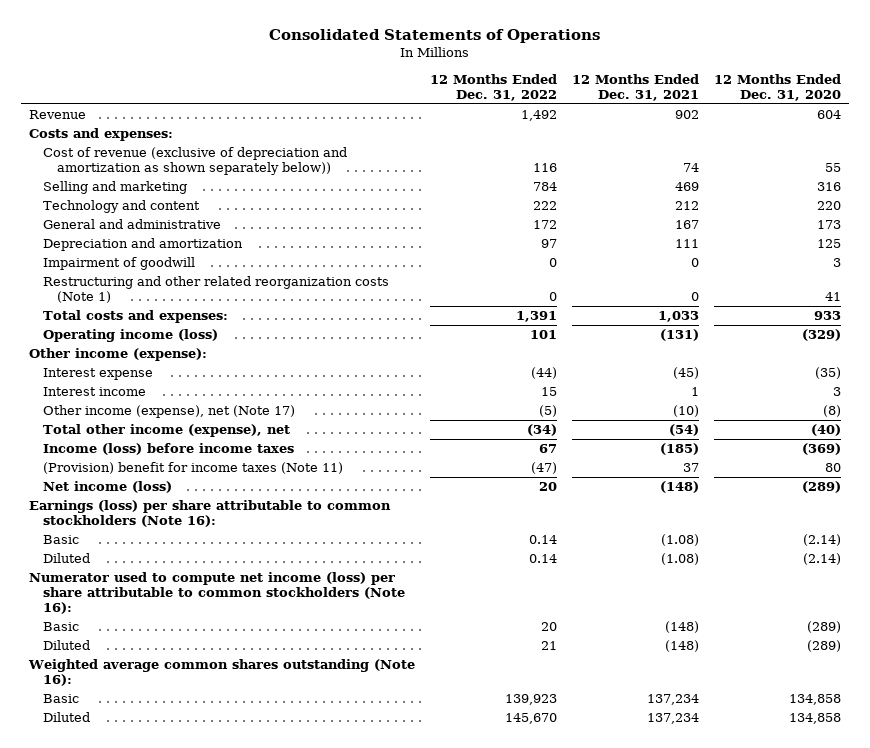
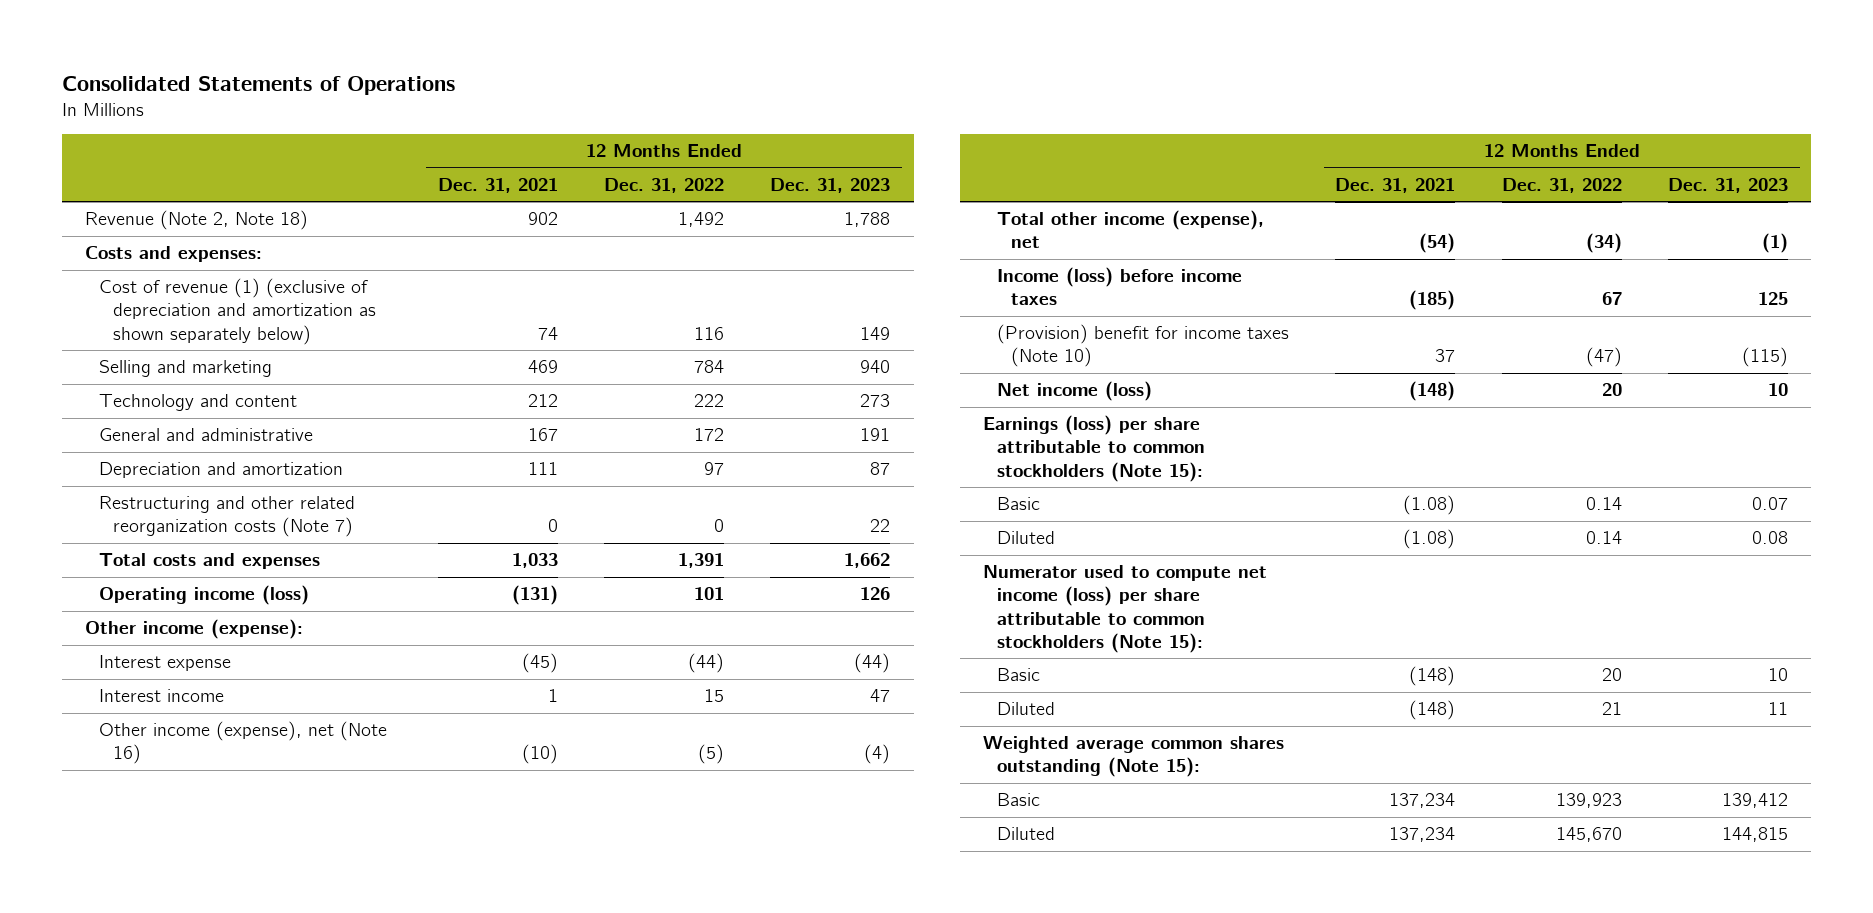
[714,73,842,101] 12 Months Ended Dec. 31, 2020 -> none
none -> [770,177,891,193] Dec. 31, 2023
[28,110,86,120] Revenue -> [85,210,309,231] Revenue (Note 2, Note 18)
[42,147,347,176] Cost of revenue (exclusive of depreciation and amortization as shown separately below)) -> [99,278,377,345] Cost of revenue (1) (exclusive of depreciation and amortization as shown separately below)
[42,257,195,271] Impairment of goodwill -> none
[42,276,389,304] Restructuring and other related reorganization costs (Note 1) -> [99,496,356,538] Restructuring and other related reorganization costs (Note 7)
[42,310,228,324] Total costs and expenses: -> [99,553,321,570] Total costs and expenses
[42,405,295,419] Other income (expense), net (Note 17) -> [99,721,388,765] Other income (expense), net (Note 16)
[42,462,343,475] (Provision) benefit for income taxes (Note 11) -> [997,324,1290,368] (Provision) benefit for income taxes (Note 10)
[28,500,391,528] Earnings (loss) per share attributable to common stockholders (Note 16): -> [983,415,1206,482] Earnings (loss) per share attributable to common stockholders (Note 15):
[28,572,405,615] Numerator used to compute net income (loss) per share attributable to common stockholders (Note 16): -> [983,565,1268,653] Numerator used to compute net income (loss) per share attributable to common stockholders (Note 15):
[27,659,415,687] Weighted average common shares outstanding (Note 16): -> [983,736,1285,778] Weighted average common shares outstanding (Note 15):

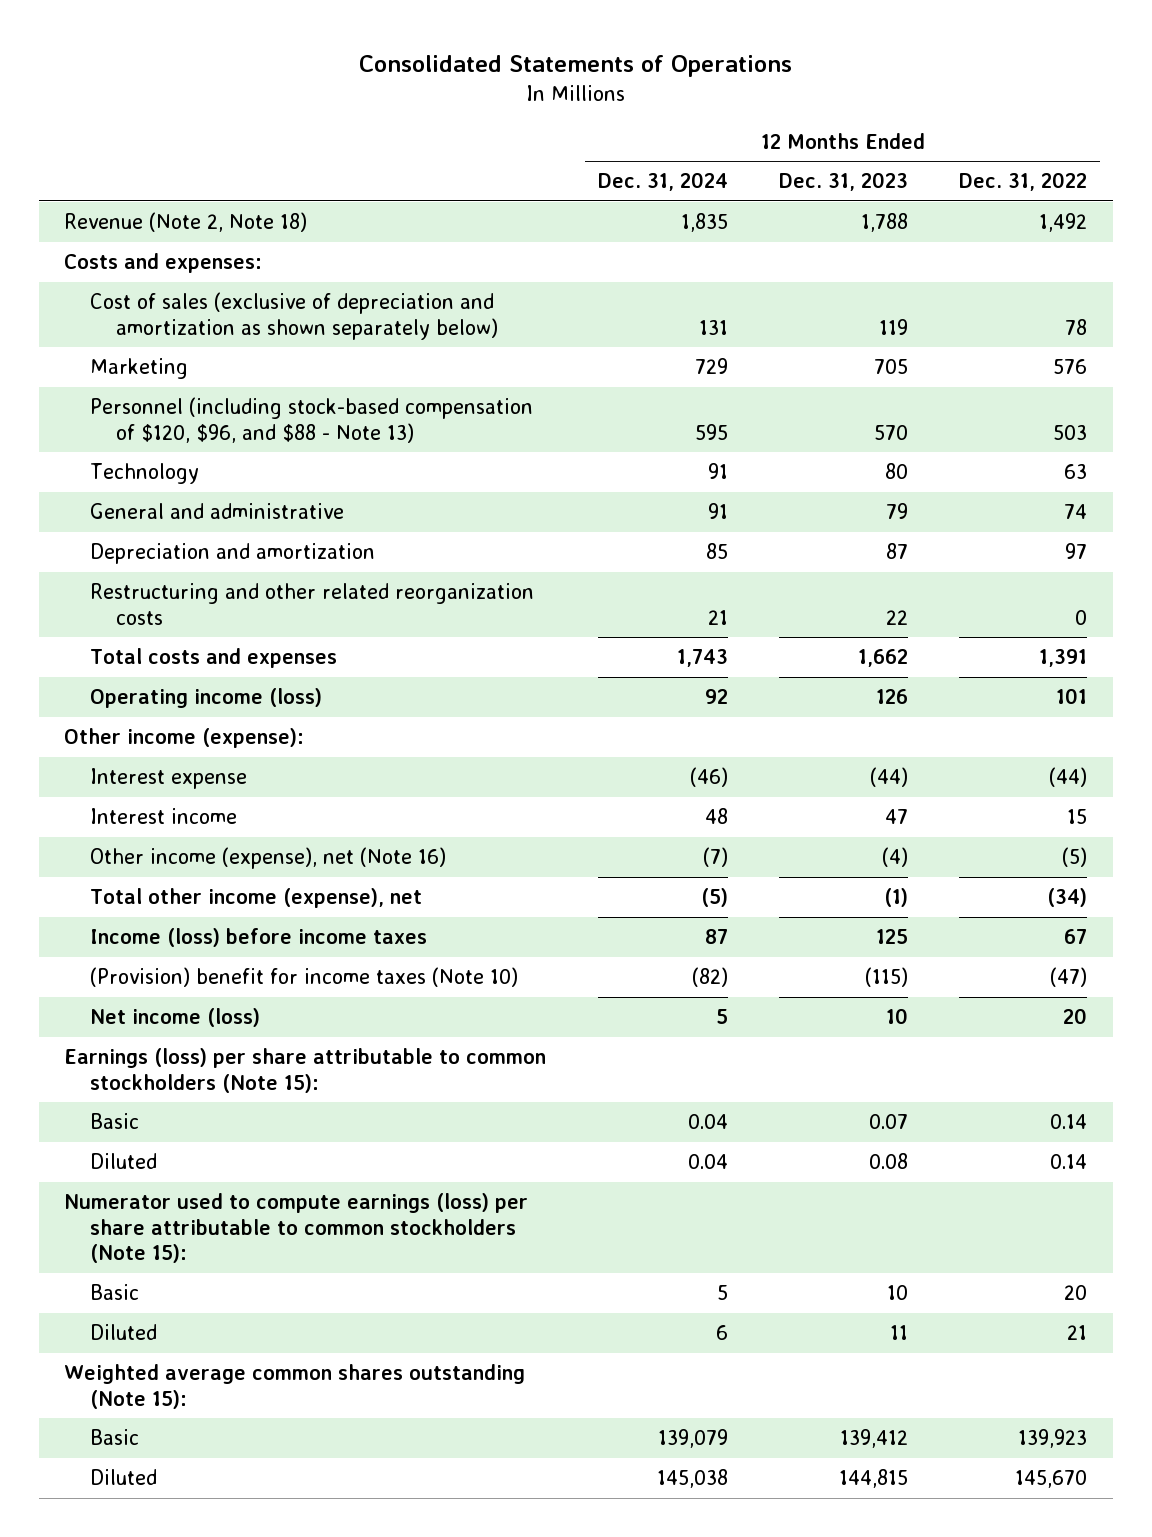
[437,177,558,193] Dec. 31, 2021 -> none
none -> [597,172,728,192] Dec. 31, 2024
[99,360,273,378] Selling and marketing -> none
[99,278,377,345] Cost of revenue (1) (exclusive of depreciation and amortization as shown separately below) -> [90,292,499,340] Cost of sales (exclusive of depreciation and amortization as shown separately below)
[693,326,724,340] 116 -> [1065,318,1088,335] 78
[860,326,891,340] 149 -> [879,318,909,335] 119
none -> [90,358,189,380] Marketing
none -> [90,397,534,443] Personnel (including stock-based compensation of $120, $96, and $88 - Note 13)
[99,394,298,412] Technology and content -> [90,463,200,485] Technology
[693,394,724,408] 222 -> [1064,464,1088,480] 63
[860,394,891,408] 273 -> [885,463,909,480] 80
[693,428,724,442] 172 -> [1064,504,1088,520] 74
[860,428,891,442] 191 -> [886,503,909,520] 79
[99,496,356,538] Restructuring and other related reorganization costs (Note 7) -> [90,583,535,625] Restructuring and other related reorganization costs
[983,565,1268,653] Numerator used to compute net income (loss) per share attributable to common stockholders (Note 15): -> [64,1193,529,1263] Numerator used to compute earnings (loss) per share attributable to common stockholders (Note 15):

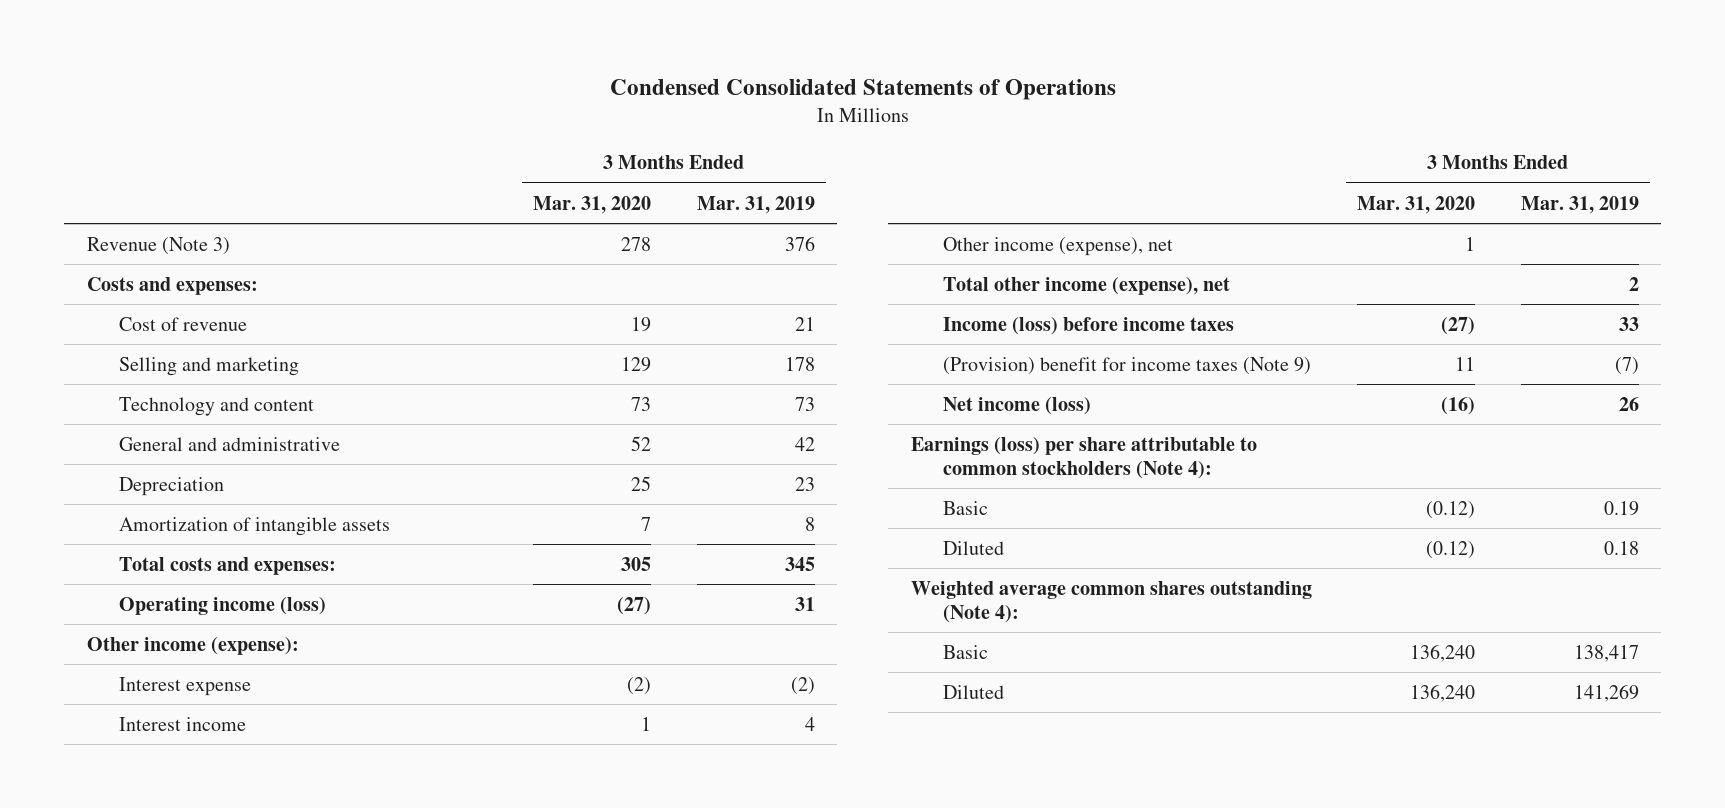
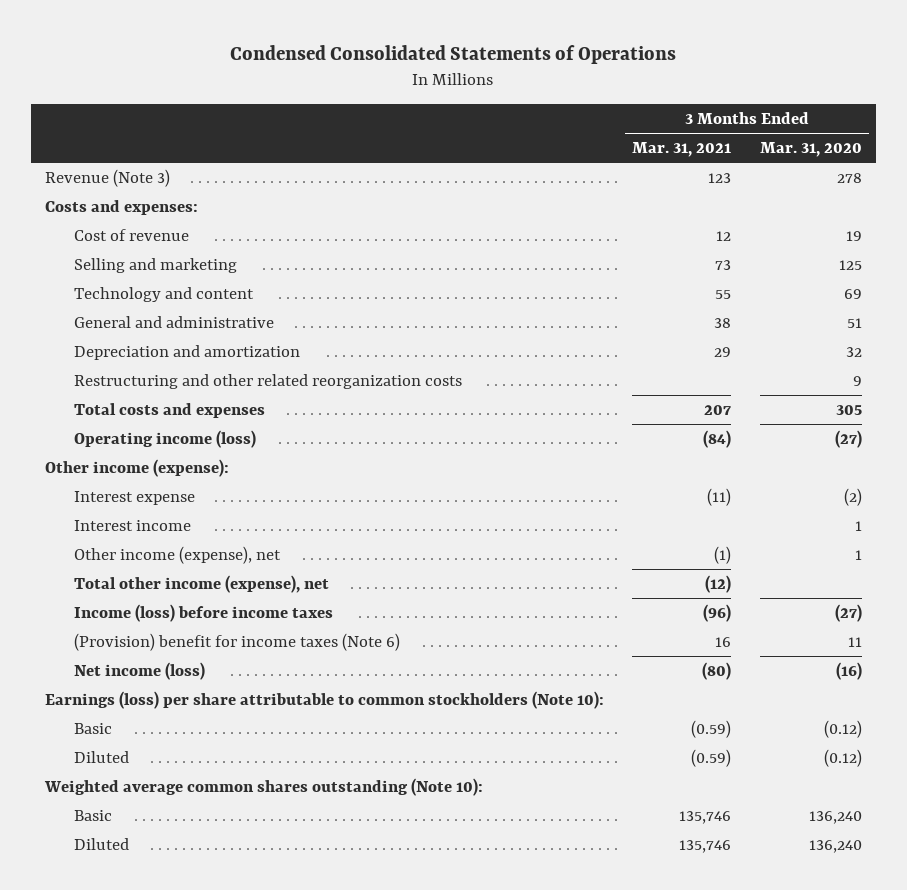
[696,195,815,214] Mar. 31, 2019 -> none
none -> [632,142,732,158] Mar. 31, 2021
[118,476,224,496] Depreciation -> none
[118,516,390,536] Amortization of intangible assets -> none
[621,356,652,372] 129 -> [838,259,862,270] 125
[631,396,652,411] 73 -> [843,288,862,299] 69
[631,435,652,451] 52 -> [846,317,862,328] 51
none -> [74,344,301,360] Depreciation and amortization
none -> [74,373,463,389] Restructuring and other related reorganization costs
[118,556,336,575] Total costs and expenses: -> [74,402,266,418] Total costs and expenses
[942,356,1311,375] (Provision) benefit for income taxes (Note 9) -> [74,632,401,651] (Provision) benefit for income taxes (Note 6)
[910,436,1257,479] Earnings (loss) per share attributable to common stockholders (Note 4): -> [44,690,604,709] Earnings (loss) per share attributable to common stockholders (Note 10):
[910,580,1312,623] Weighted average common shares outstanding (Note 4): -> [43,777,483,796] Weighted average common shares outstanding (Note 10):

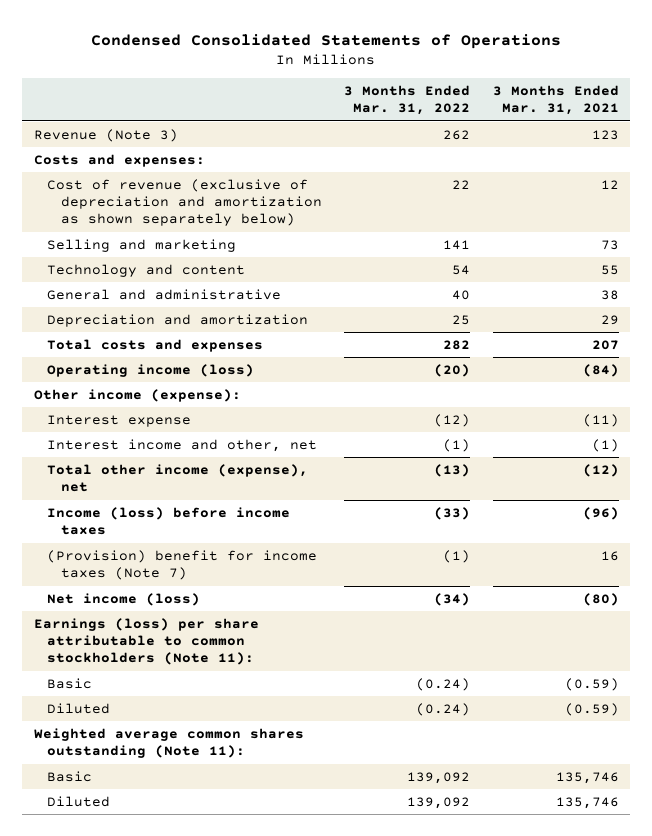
[759,142,862,158] Mar. 31, 2020 -> none
none -> [344,84,471,116] 3 Months Ended Mar. 31, 2022
[74,228,190,241] Cost of revenue -> [47,178,322,227] Cost of revenue (exclusive of depreciation and amortization as shown separately below)
[74,373,463,389] Restructuring and other related reorganization costs -> none
[74,519,192,531] Interest income -> none
[74,545,282,564] Other income (expense), net -> [47,438,318,452] Interest income and other, net
[74,632,401,651] (Provision) benefit for income taxes (Note 6) -> [47,549,318,581] (Provision) benefit for income taxes (Note 7)
[44,690,604,709] Earnings (loss) per share attributable to common stockholders (Note 10): -> [33,617,259,666] Earnings (loss) per share attributable to common stockholders (Note 11):
[43,777,483,796] Weighted average common shares outstanding (Note 10): -> [33,727,304,759] Weighted average common shares outstanding (Note 11):

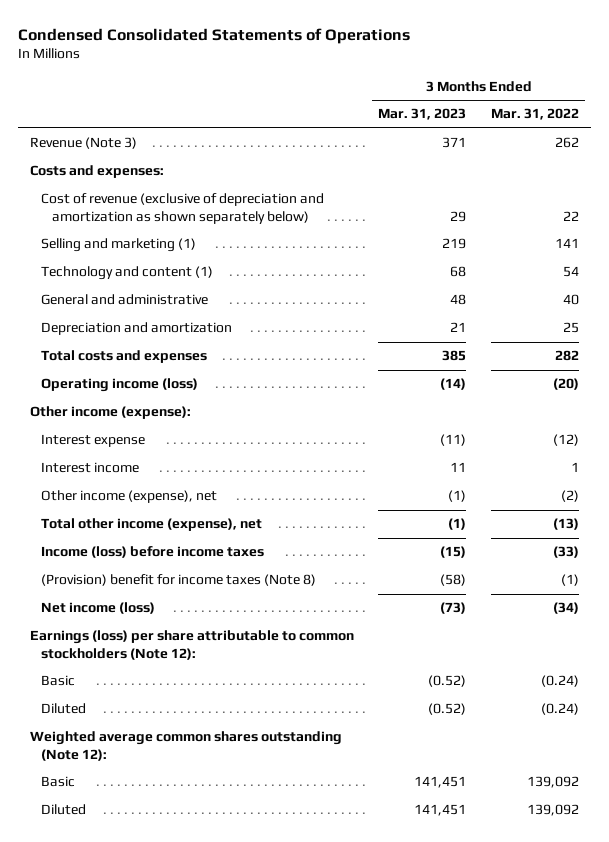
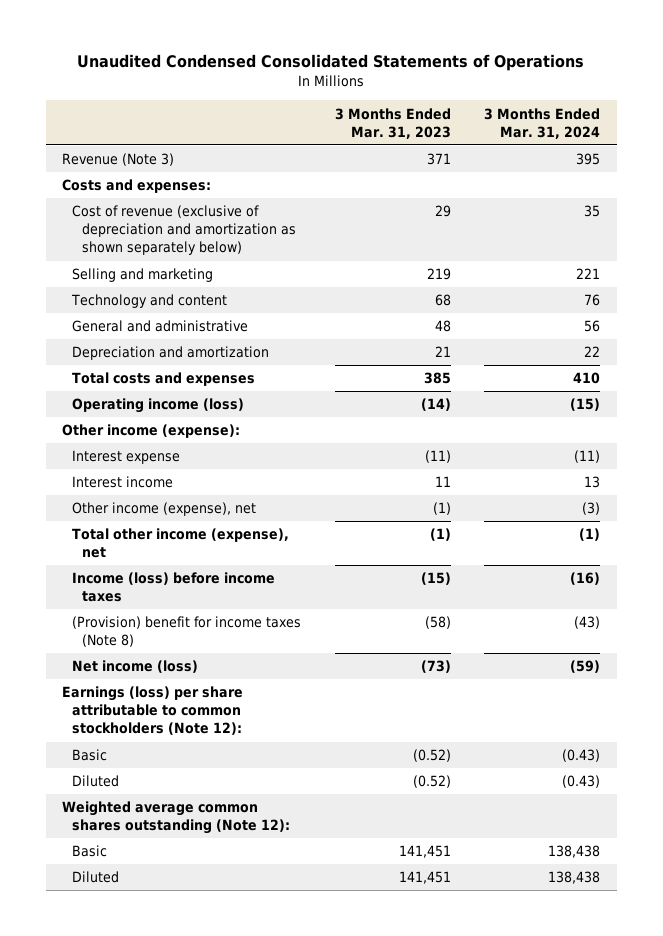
[17,27,410,44] Condensed Consolidated Statements of Operations -> [77,54,585,72] Unaudited Condensed Consolidated Statements of Operations
[490,108,579,121] Mar. 31, 2022 -> none
none -> [484,107,601,139] 3 Months Ended Mar. 31, 2024
[40,238,196,253] Selling and marketing (1) -> [72,268,214,283] Selling and marketing
[40,266,213,281] Technology and content (1) -> [71,294,228,309] Technology and content

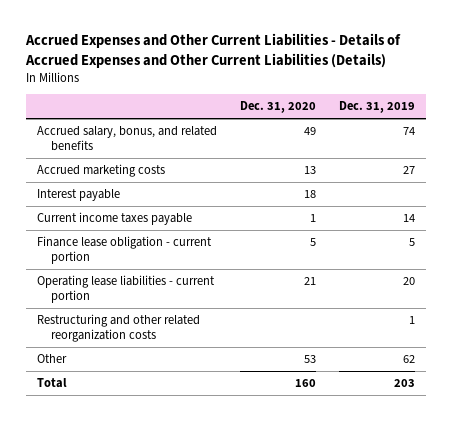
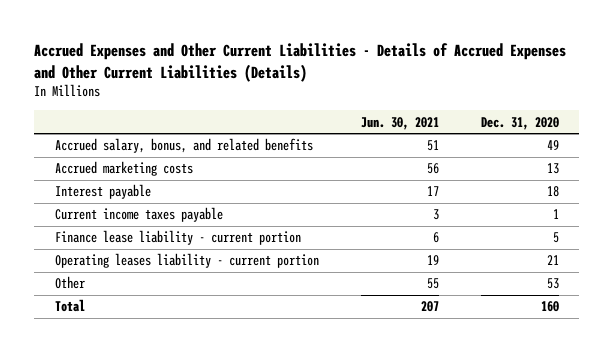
[338,101,415,114] Dec. 31, 2019 -> none
none -> [360,116,439,130] Jun. 30, 2021
[37,313,201,342] Restructuring and other related reorganization costs -> none
[37,235,213,264] Finance lease obligation - current portion -> [55,230,302,246] Finance lease liability - current portion
[37,274,216,303] Operating lease liabilities - current portion -> [55,253,320,269] Operating leases liability - current portion

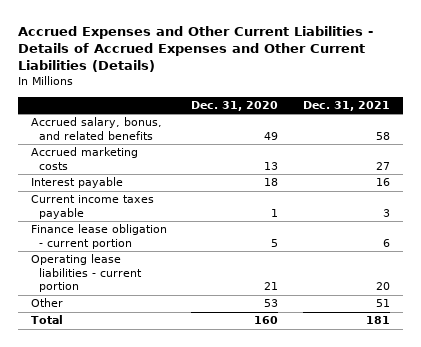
[360,116,439,130] Jun. 30, 2021 -> none
none -> [303,101,391,112] Dec. 31, 2021
[55,230,302,246] Finance lease liability - current portion -> [30,224,167,249] Finance lease obligation - current portion
[55,253,320,269] Operating leases liability - current portion -> [30,254,142,293] Operating lease liabilities - current portion

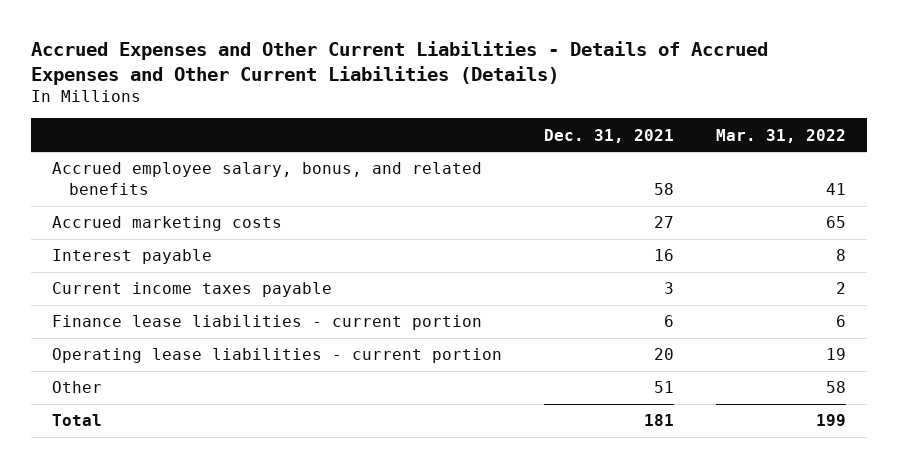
[191,101,279,112] Dec. 31, 2020 -> none
none -> [716,128,847,143] Mar. 31, 2022
[30,117,162,140] Accrued salary, bonus, and related benefits -> [52,162,483,196] Accrued employee salary, bonus, and related benefits
[30,224,167,249] Finance lease obligation - current portion -> [52,315,483,331] Finance lease liabilities - current portion

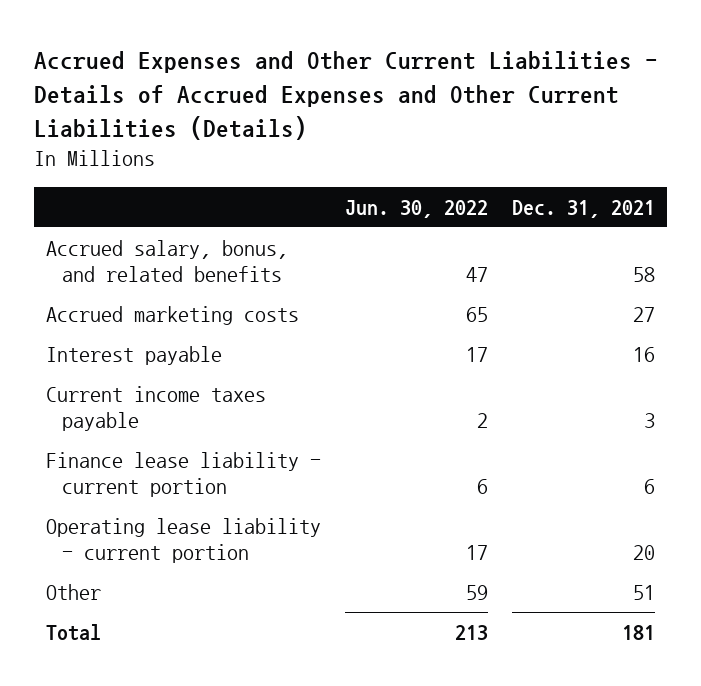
[716,128,847,143] Mar. 31, 2022 -> none
none -> [344,199,488,218] Jun. 30, 2022
[52,162,483,196] Accrued employee salary, bonus, and related benefits -> [45,239,288,283] Accrued salary, bonus, and related benefits
[52,315,483,331] Finance lease liabilities - current portion -> [45,451,321,498] Finance lease liability - current portion
[52,348,503,364] Operating lease liabilities - current portion -> [45,517,321,564] Operating lease liability - current portion

